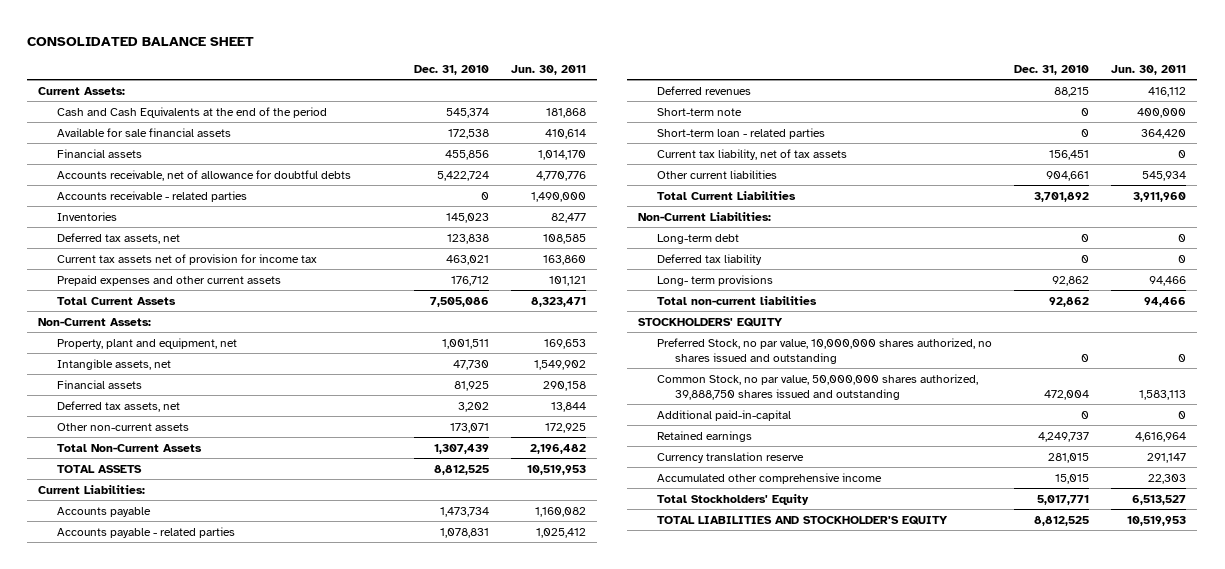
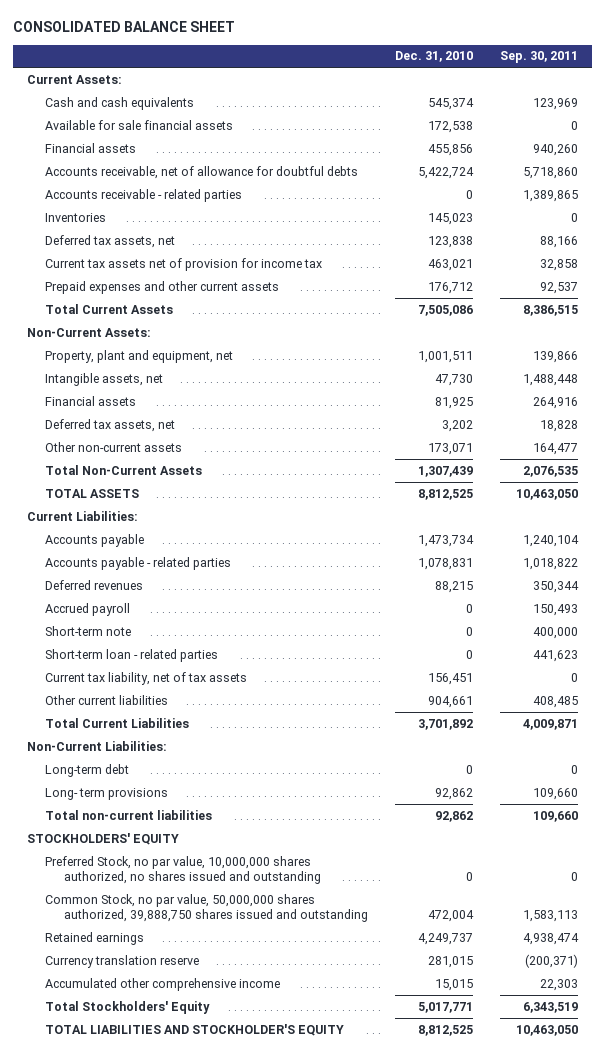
[511,64,587,75] Jun. 30, 2011 -> none
none -> [500,51,579,64] Sep. 30, 2011
[56,106,327,118] Cash and Cash Equivalents at the end of the period -> [45,96,195,110] Cash and cash equivalents
none -> [45,602,131,616] Accrued payroll
[656,253,762,265] Deferred tax liability -> none
[656,409,791,421] Additional paid-in-capital -> none

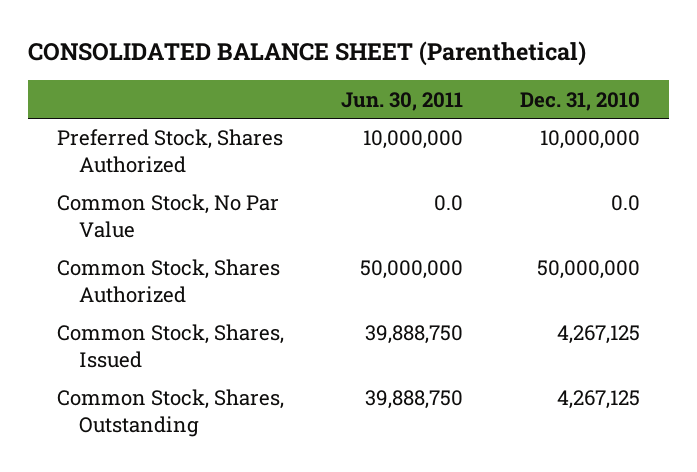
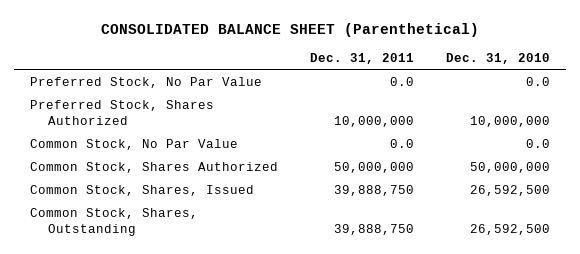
[341,91,464,111] Jun. 30, 2011 -> none
none -> [309,52,414,64] Dec. 31, 2011
none -> [30,76,263,88] Preferred Stock, No Par Value
[557,325,641,345] 4,267,125 -> [469,184,550,196] 26,592,500
[557,390,641,410] 4,267,125 -> [469,223,550,235] 26,592,500

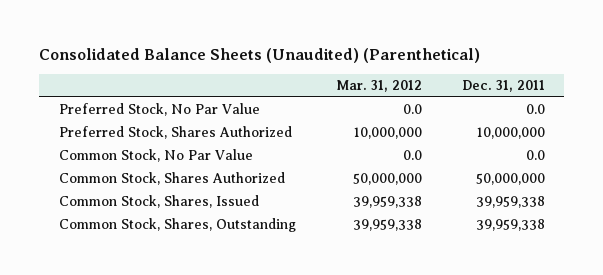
[100,22,479,37] CONSOLIDATED BALANCE SHEET (Parenthetical) -> [38,48,480,64] Consolidated Balance Sheets (Unaudited) (Parenthetical)
[445,52,550,64] Dec. 31, 2010 -> none
none -> [335,80,422,93] Mar. 31, 2012
[333,184,414,196] 39,888,750 -> [475,196,545,209] 39,959,338
[333,223,414,235] 39,888,750 -> [475,219,545,232] 39,959,338

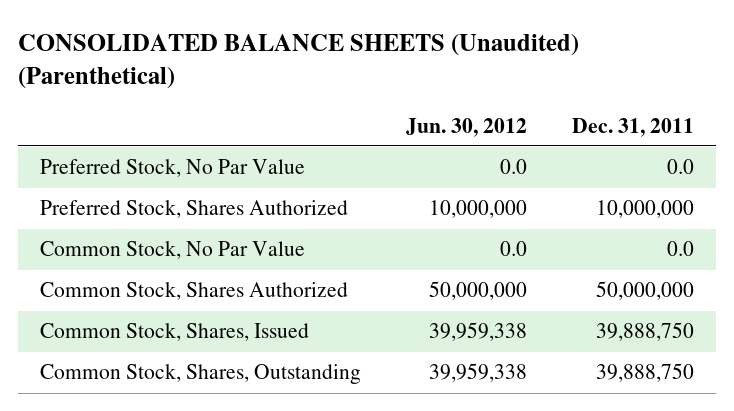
[38,48,480,64] Consolidated Balance Sheets (Unaudited) (Parenthetical) -> [17,33,579,89] CONSOLIDATED BALANCE SHEETS (Unaudited) (Parenthetical)
[335,80,422,93] Mar. 31, 2012 -> none
none -> [405,117,527,137] Jun. 30, 2012
[475,196,545,209] 39,959,338 -> [595,322,694,342] 39,888,750
[475,219,545,232] 39,959,338 -> [595,363,694,383] 39,888,750

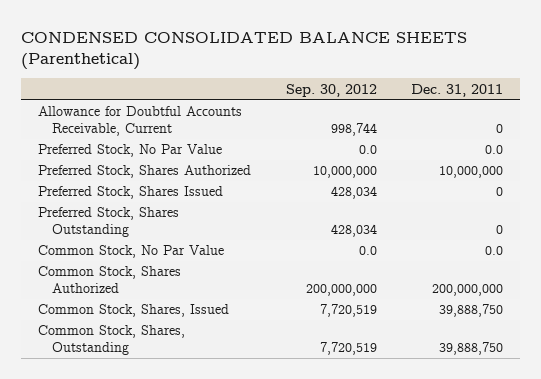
[17,33,579,89] CONSOLIDATED BALANCE SHEETS (Unaudited) (Parenthetical) -> [21,31,468,71] CONDENSED CONSOLIDATED BALANCE SHEETS (Parenthetical)
[405,117,527,137] Jun. 30, 2012 -> none
none -> [285,83,377,97] Sep. 30, 2012
none -> [38,106,243,136] Allowance for Doubtful Accounts Receivable, Current
none -> [38,186,224,200] Preferred Stock, Shares Issued
none -> [38,207,180,237] Preferred Stock, Shares Outstanding
[595,281,694,301] 50,000,000 -> [431,283,503,296] 200,000,000

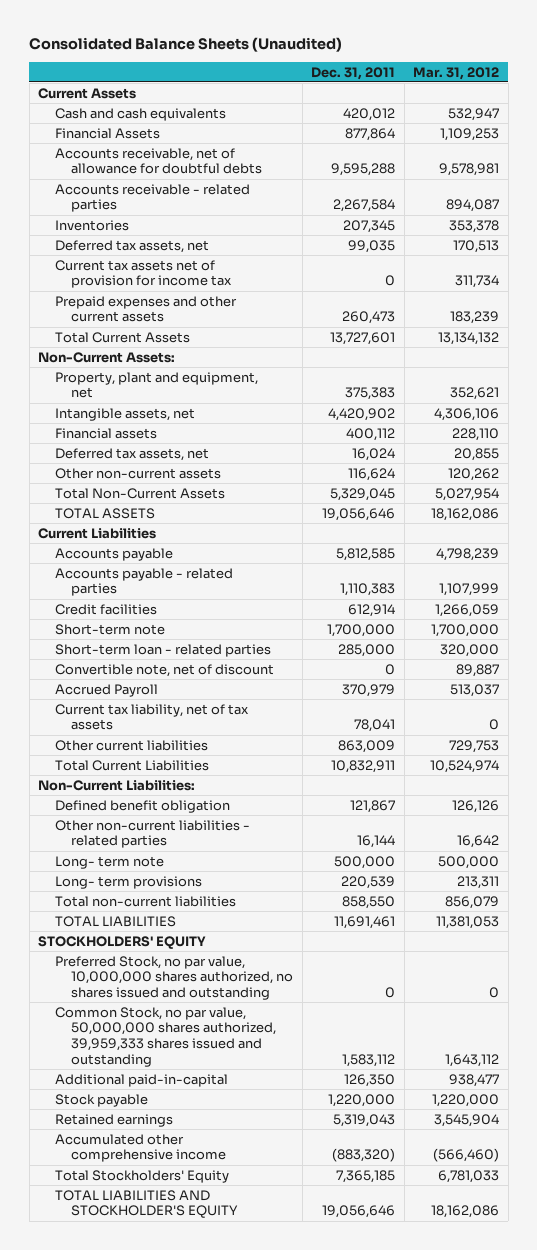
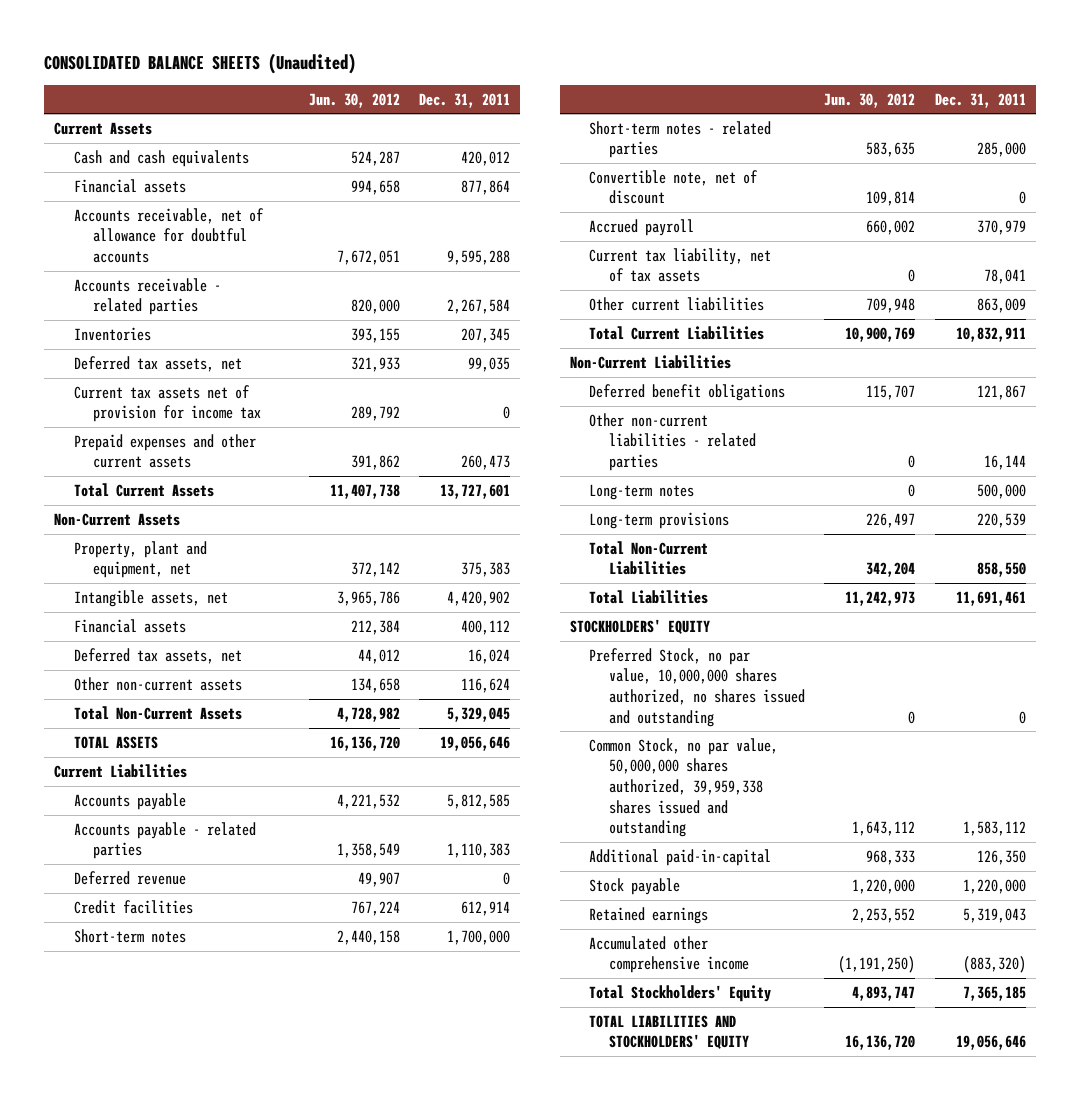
[29,37,343,53] Consolidated Balance Sheets (Unaudited) -> [44,52,357,74] CONSOLIDATED BALANCE SHEETS (Unaudited)
[413,66,500,80] Mar. 31, 2012 -> none
none -> [308,92,400,108] Jun. 30, 2012
[54,127,160,139] Financial Assets -> [73,178,186,193] Financial assets
[54,147,262,175] Accounts receivable, net of allowance for doubtful debts -> [73,207,264,264] Accounts receivable, net of allowance for doubtful accounts
[38,351,176,363] Non-Current Assets: -> [54,512,181,526] Non-Current Assets
none -> [73,870,186,885] Deferred revenue
[54,623,165,635] Short-term note -> [73,928,186,943] Short-term notes
[54,643,271,657] Short-term loan - related parties -> [589,120,772,159] Short-term notes - related parties
[54,683,158,697] Accrued Payroll -> [589,218,695,236] Accrued payroll
[38,779,196,791] Non-Current Liabilities: -> [569,354,731,369] Non-Current Liabilities
[54,799,230,813] Defined benefit obligation -> [589,383,786,401] Deferred benefit obligations
[54,855,164,869] Long- term note -> [589,483,695,500] Long-term notes
[54,875,202,889] Long- term provisions -> [589,511,730,529] Long-term provisions
[54,895,236,907] Total non-current liabilities -> [589,540,709,576] Total Non-Current Liabilities
[54,915,176,927] TOTAL LIABILITIES -> [589,589,709,604] Total Liabilities
[54,1006,276,1067] Common Stock, no par value, 50,000,000 shares authorized, 39,959,333 shares issued and outstanding -> [589,737,779,838] Common Stock, no par value, 50,000,000 shares authorized, 39,959,338 shares issued and outstanding
[54,1189,238,1219] TOTAL LIABILITIES AND STOCKHOLDER'S EQUITY -> [589,1014,749,1050] TOTAL LIABILITIES AND STOCKHOLDERS' EQUITY

